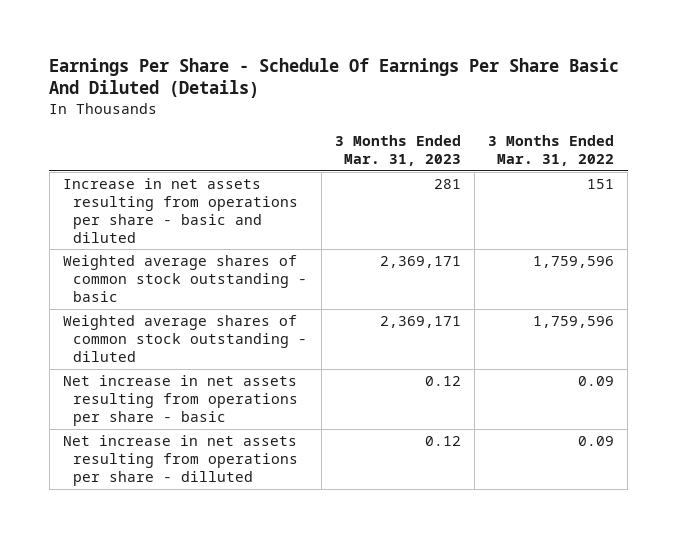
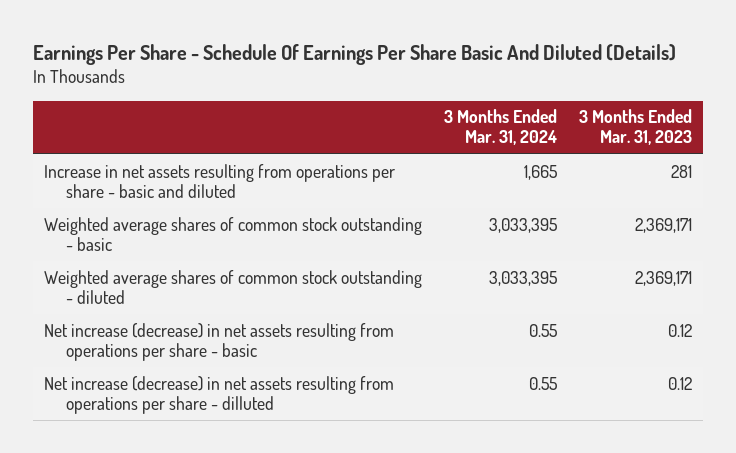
[488,134,615,166] 3 Months Ended Mar. 31, 2022 -> none
none -> [444,109,558,146] 3 Months Ended Mar. 31, 2024
[62,375,299,426] Net increase in net assets resulting from operations per share - basic -> [44,322,395,361] Net increase (decrease) in net assets resulting from operations per share - basic
[62,435,299,486] Net increase in net assets resulting from operations per share - dilluted -> [44,375,395,414] Net increase (decrease) in net assets resulting from operations per share - dilluted

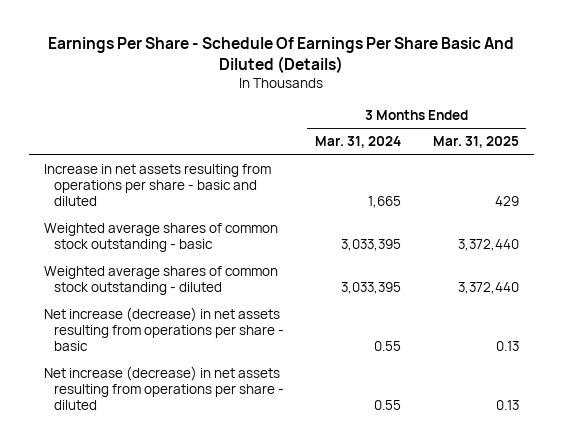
[579,109,693,146] 3 Months Ended Mar. 31, 2023 -> none
none -> [432,136,519,149] Mar. 31, 2025
[44,375,395,414] Net increase (decrease) in net assets resulting from operations per share - dilluted -> [44,366,284,411] Net increase (decrease) in net assets resulting from operations per share - diluted

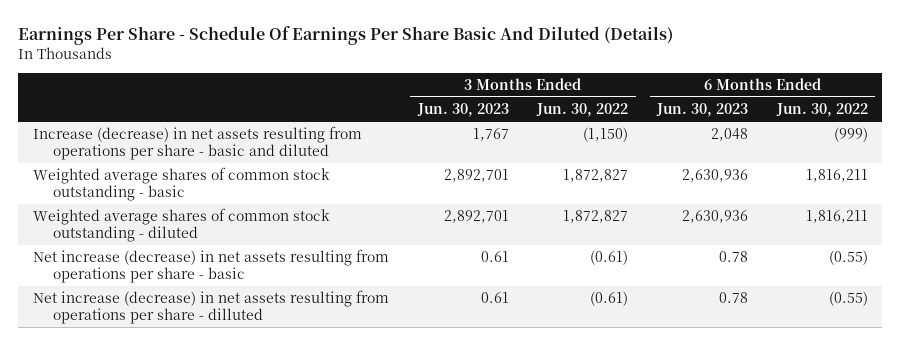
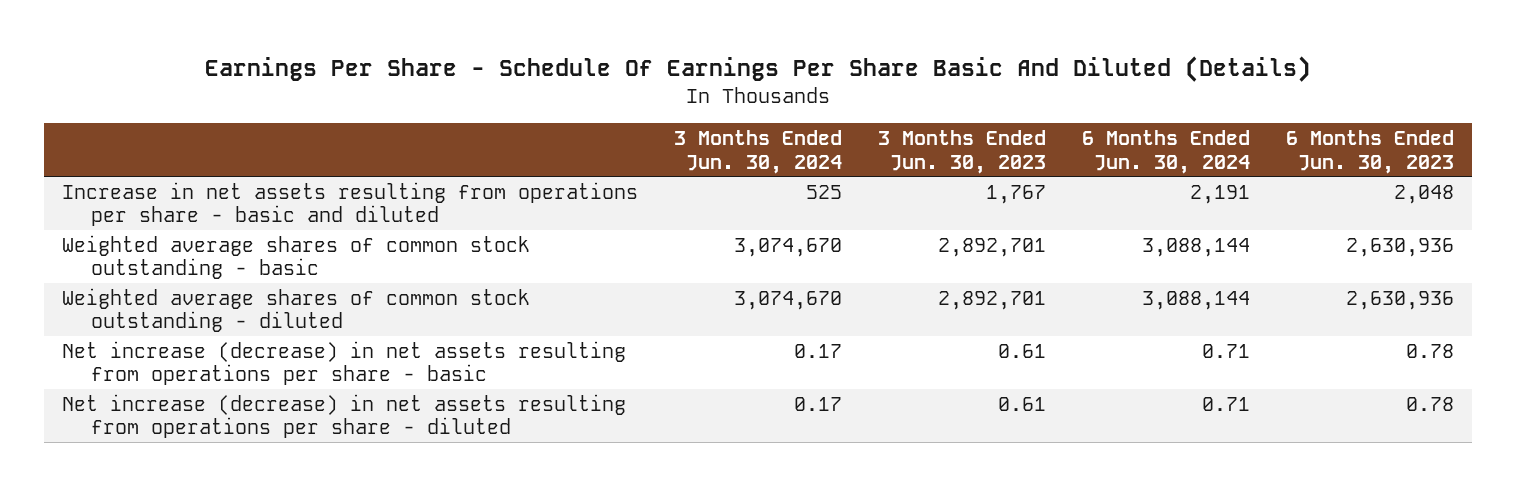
[536,103,629,118] Jun. 30, 2022 -> none
[775,103,868,118] Jun. 30, 2022 -> none
none -> [674,130,843,174] 3 Months Ended Jun. 30, 2024
none -> [1082,130,1251,174] 6 Months Ended Jun. 30, 2024
[32,126,362,161] Increase (decrease) in net assets resulting from operations per share - basic and diluted -> [62,181,639,227] Increase in net assets resulting from operations per share - basic and diluted
[32,290,389,325] Net increase (decrease) in net assets resulting from operations per share - dilluted -> [62,393,627,439] Net increase (decrease) in net assets resulting from operations per share - diluted

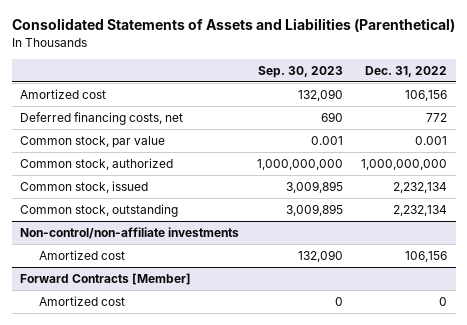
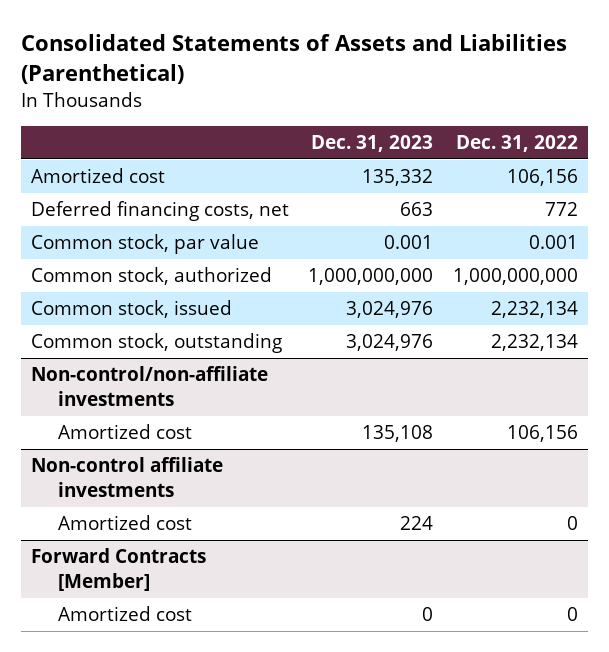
[258,65,344,78] Sep. 30, 2023 -> none
none -> [311,134,434,152] Dec. 31, 2023
none -> [31,457,224,497] Non-control affiliate investments
none -> [57,515,192,531] Amortized cost

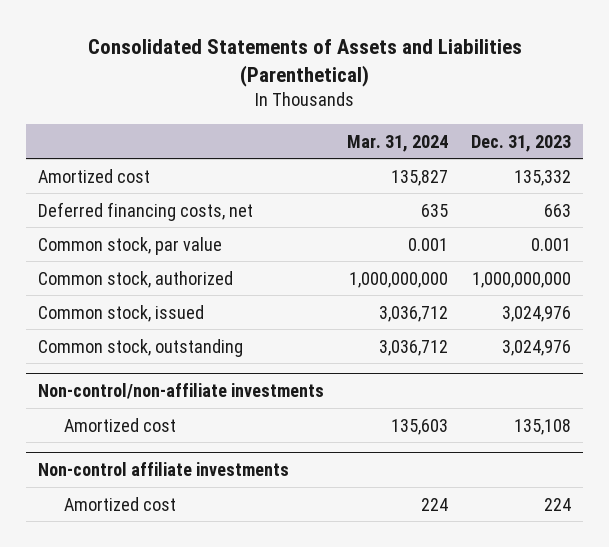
[455,134,578,152] Dec. 31, 2022 -> none
none -> [347,134,449,152] Mar. 31, 2024
[31,548,207,591] Forward Contracts [Member] -> none
[57,606,192,622] Amortized cost -> none

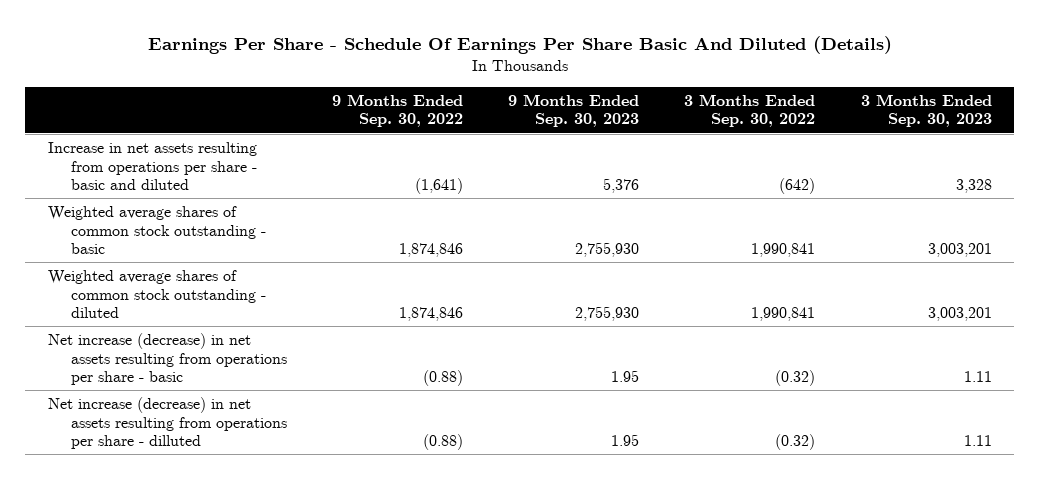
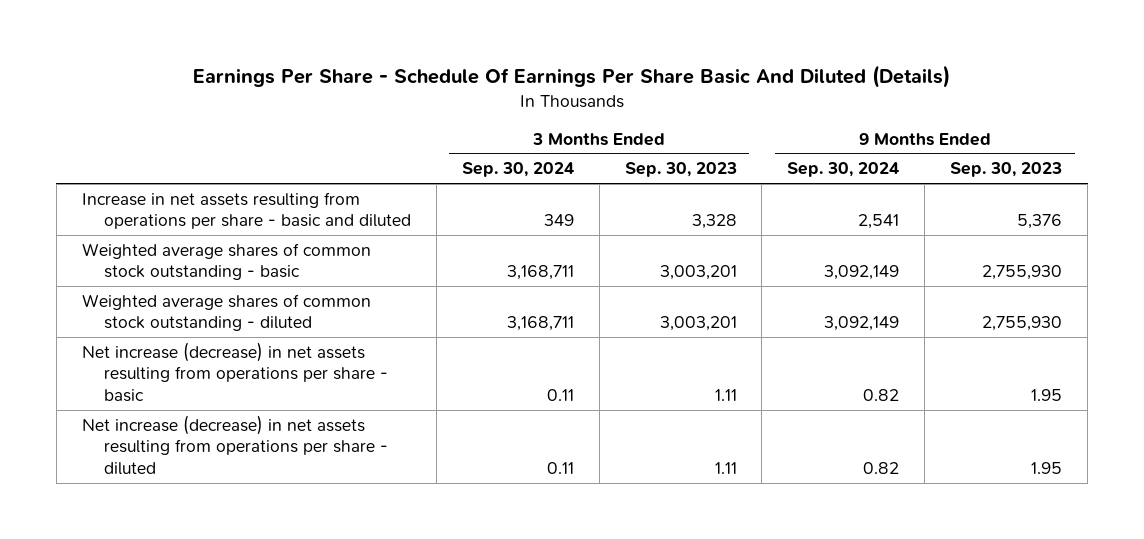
[332,94,464,128] 9 Months Ended Sep. 30, 2022 -> none
[684,94,816,128] 3 Months Ended Sep. 30, 2022 -> none
none -> [461,162,574,178] Sep. 30, 2024
none -> [787,162,900,178] Sep. 30, 2024
[47,397,288,449] Net increase (decrease) in net assets resulting from operations per share - dilluted -> [81,414,388,476] Net increase (decrease) in net assets resulting from operations per share - diluted

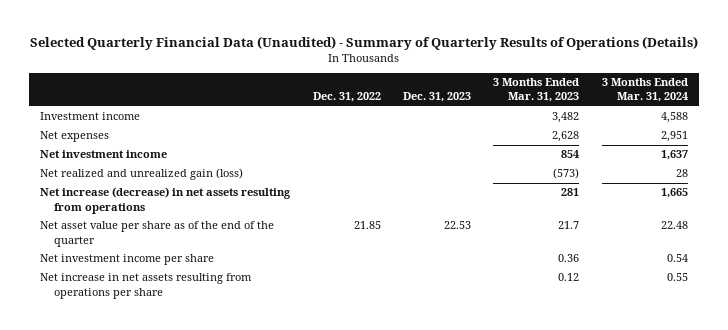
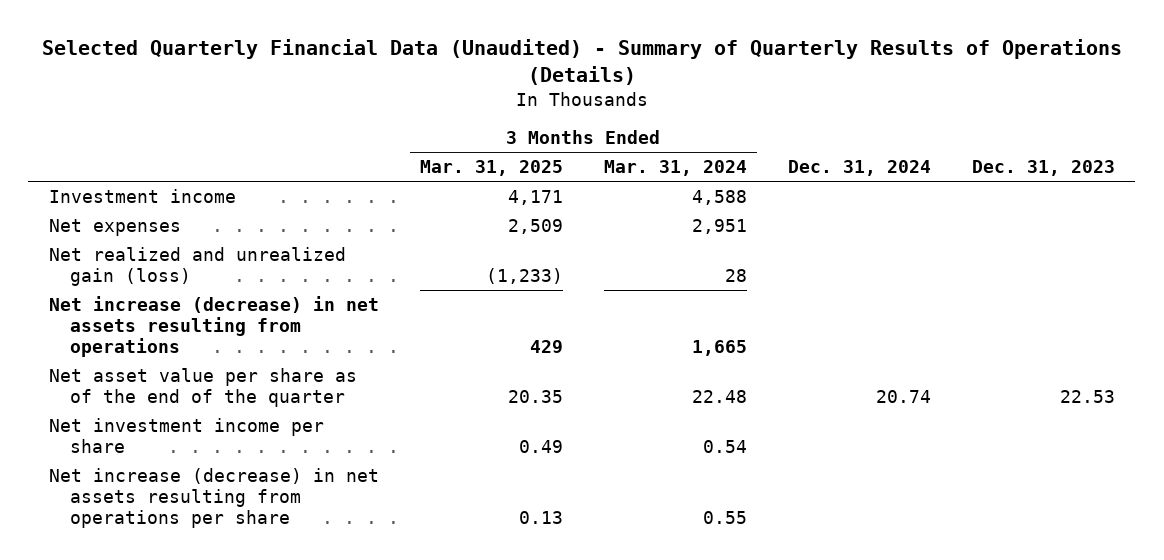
[312,92,381,103] Dec. 31, 2022 -> none
[493,78,580,103] 3 Months Ended Mar. 31, 2023 -> none
none -> [419,160,563,177] Mar. 31, 2025
none -> [787,160,931,177] Dec. 31, 2024
[40,150,168,159] Net investment income -> none
[40,273,253,299] Net increase in net assets resulting from operations per share -> [48,467,379,528] Net increase (decrease) in net assets resulting from operations per share

